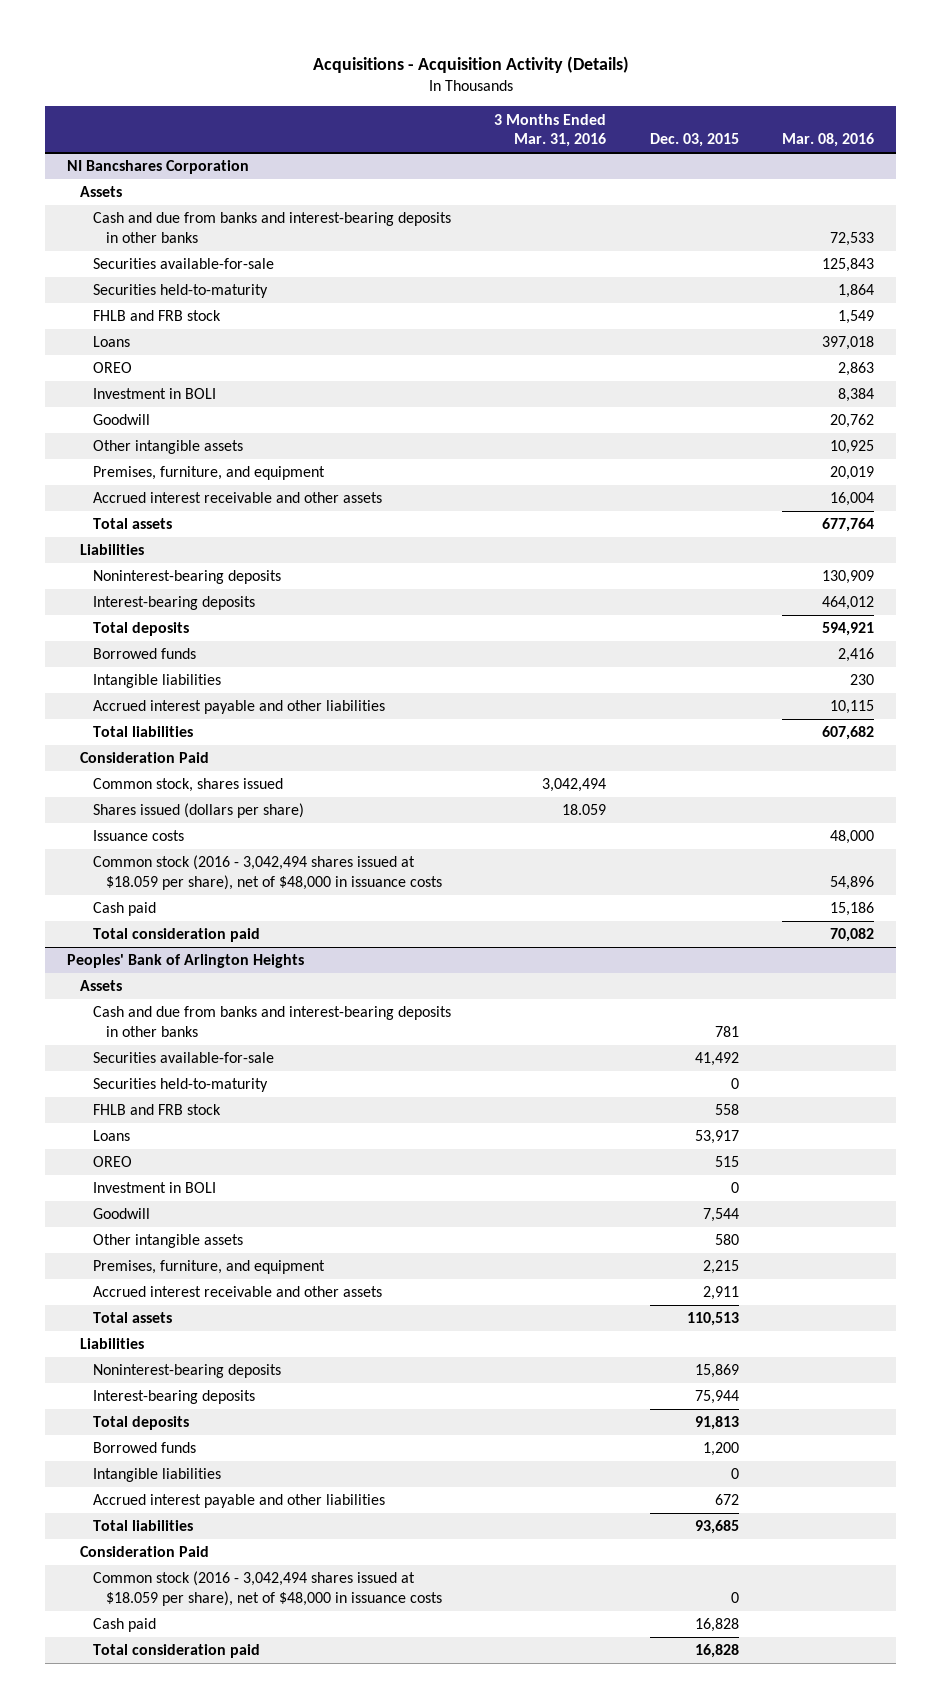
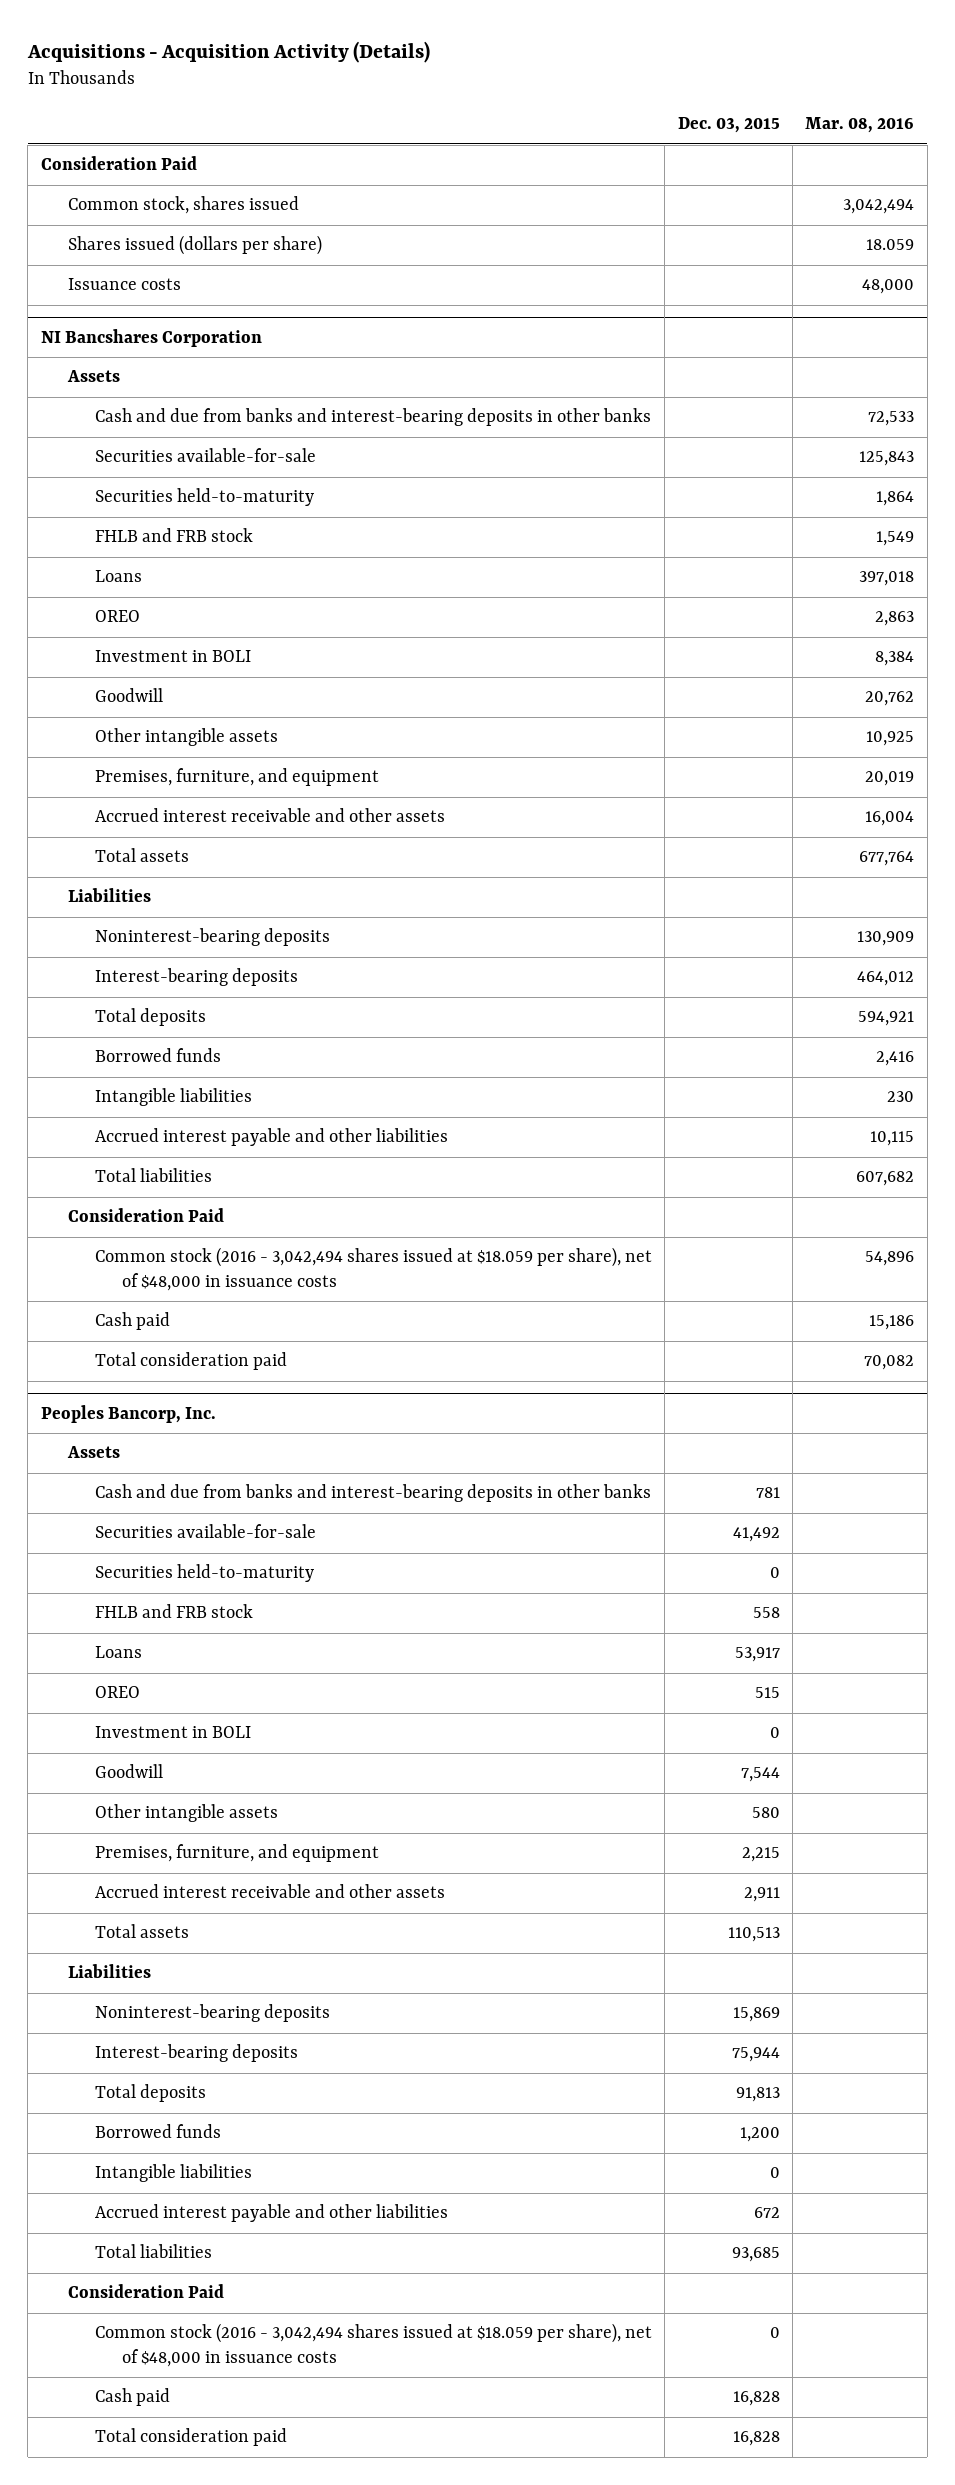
[494,113,607,148] 3 Months Ended Mar. 31, 2016 -> none
none -> [40,156,197,171] Consideration Paid
none -> [67,196,299,215] Common stock, shares issued
none -> [67,235,322,256] Shares issued (dollars per share)
none -> [67,278,181,291] Issuance costs
[93,778,284,793] Common stock, shares issued -> none
[93,803,305,819] Shares issued (dollars per share) -> none
[93,830,185,842] Issuance costs -> none
[67,954,305,969] Peoples' Bank of Arlington Heights -> [40,1404,216,1423] Peoples Bancorp, Inc.

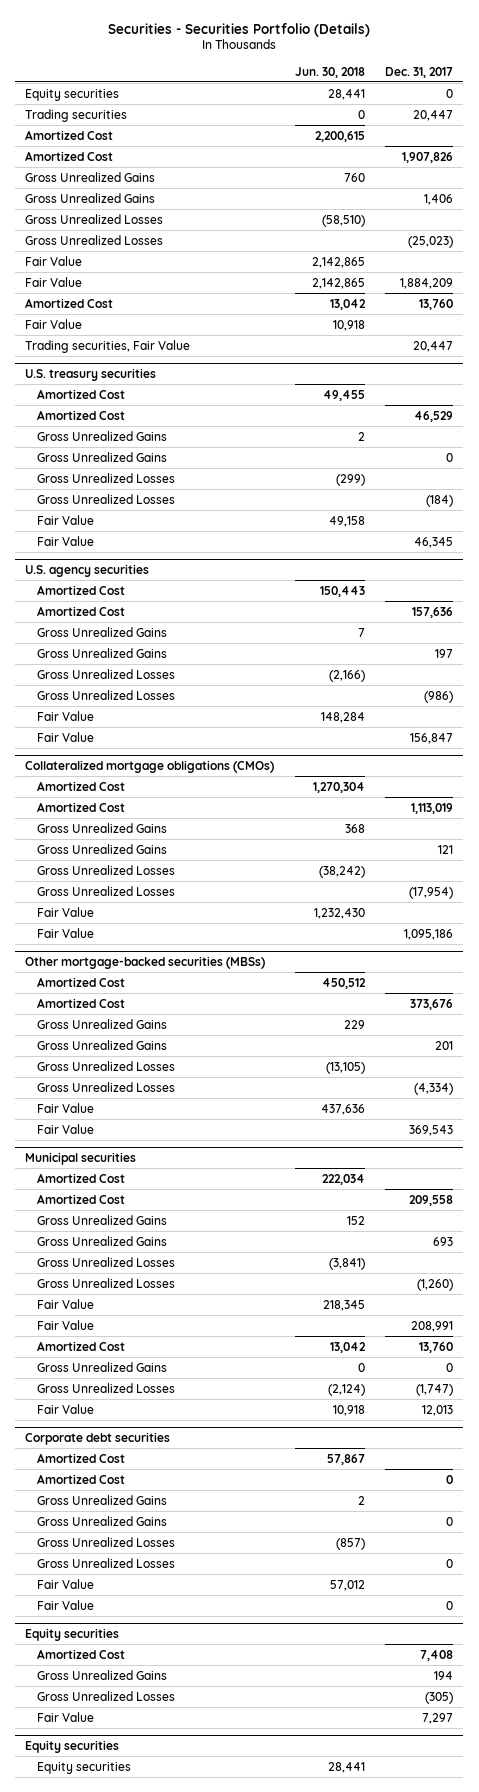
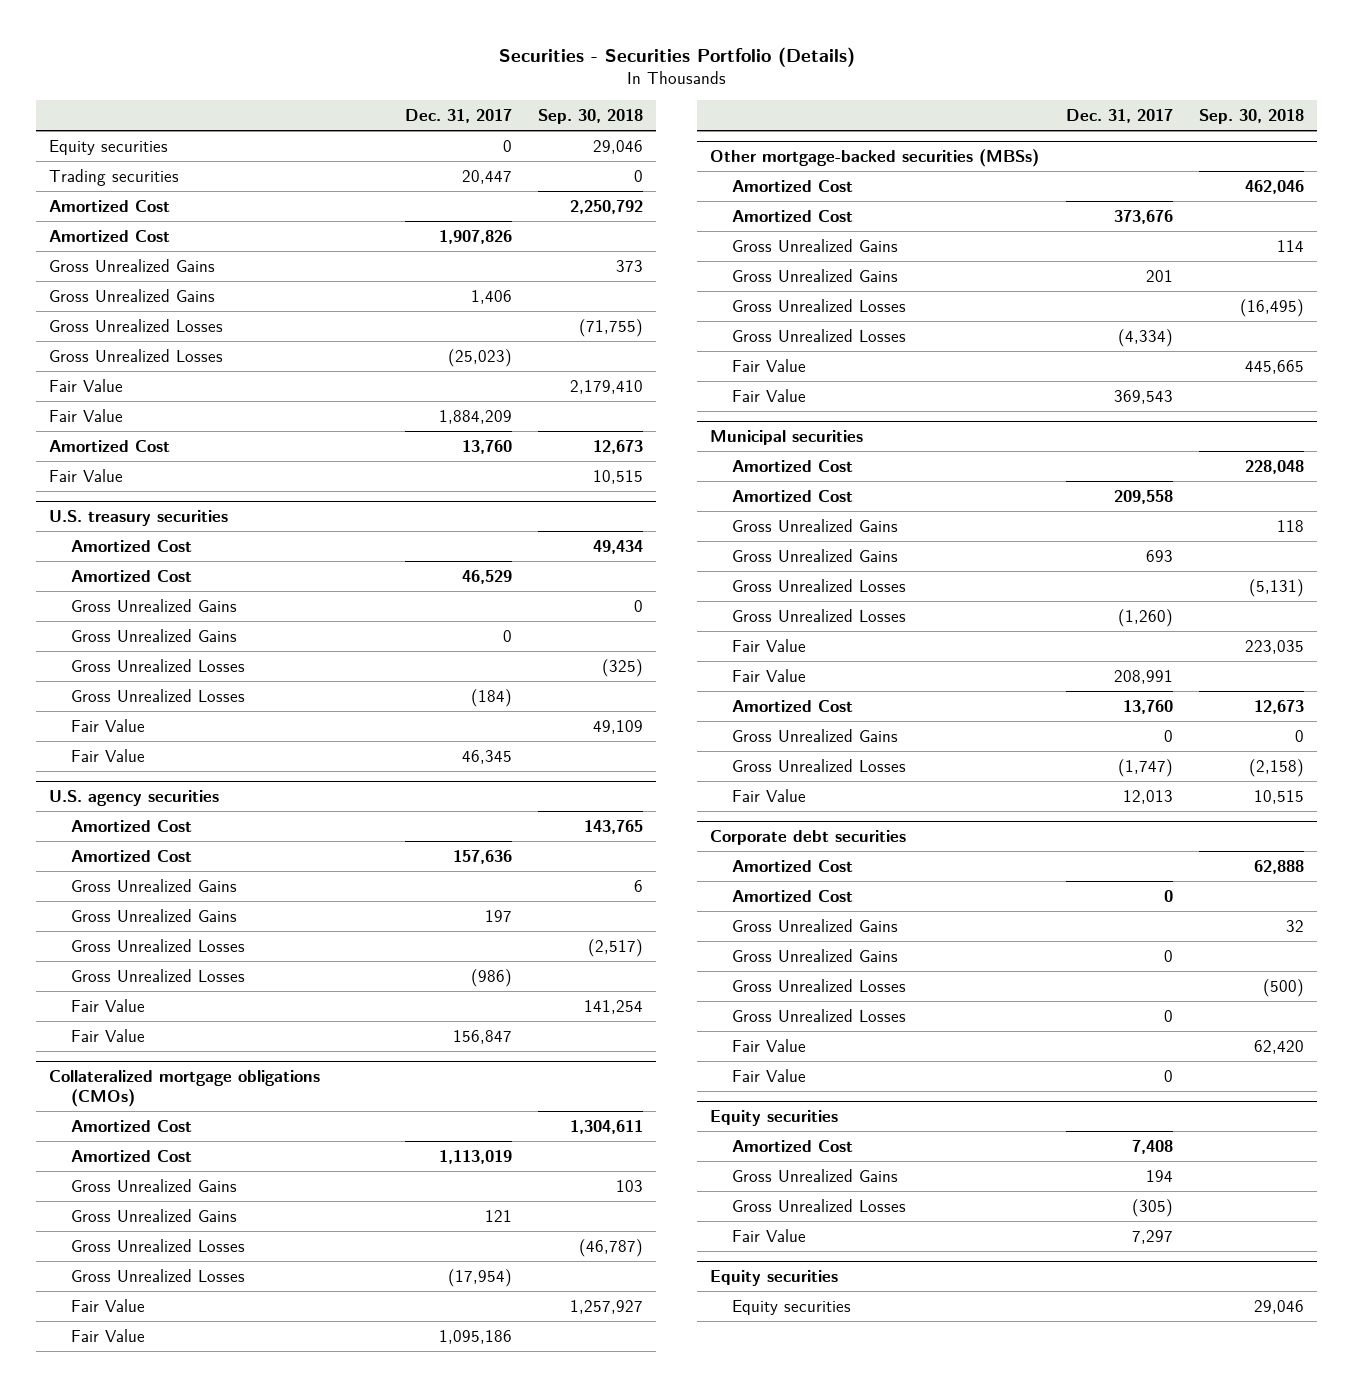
[294,66,365,78] Jun. 30, 2018 -> none
none -> [538,108,644,124] Sep. 30, 2018
[25,339,191,353] Trading securities, Fair Value -> none

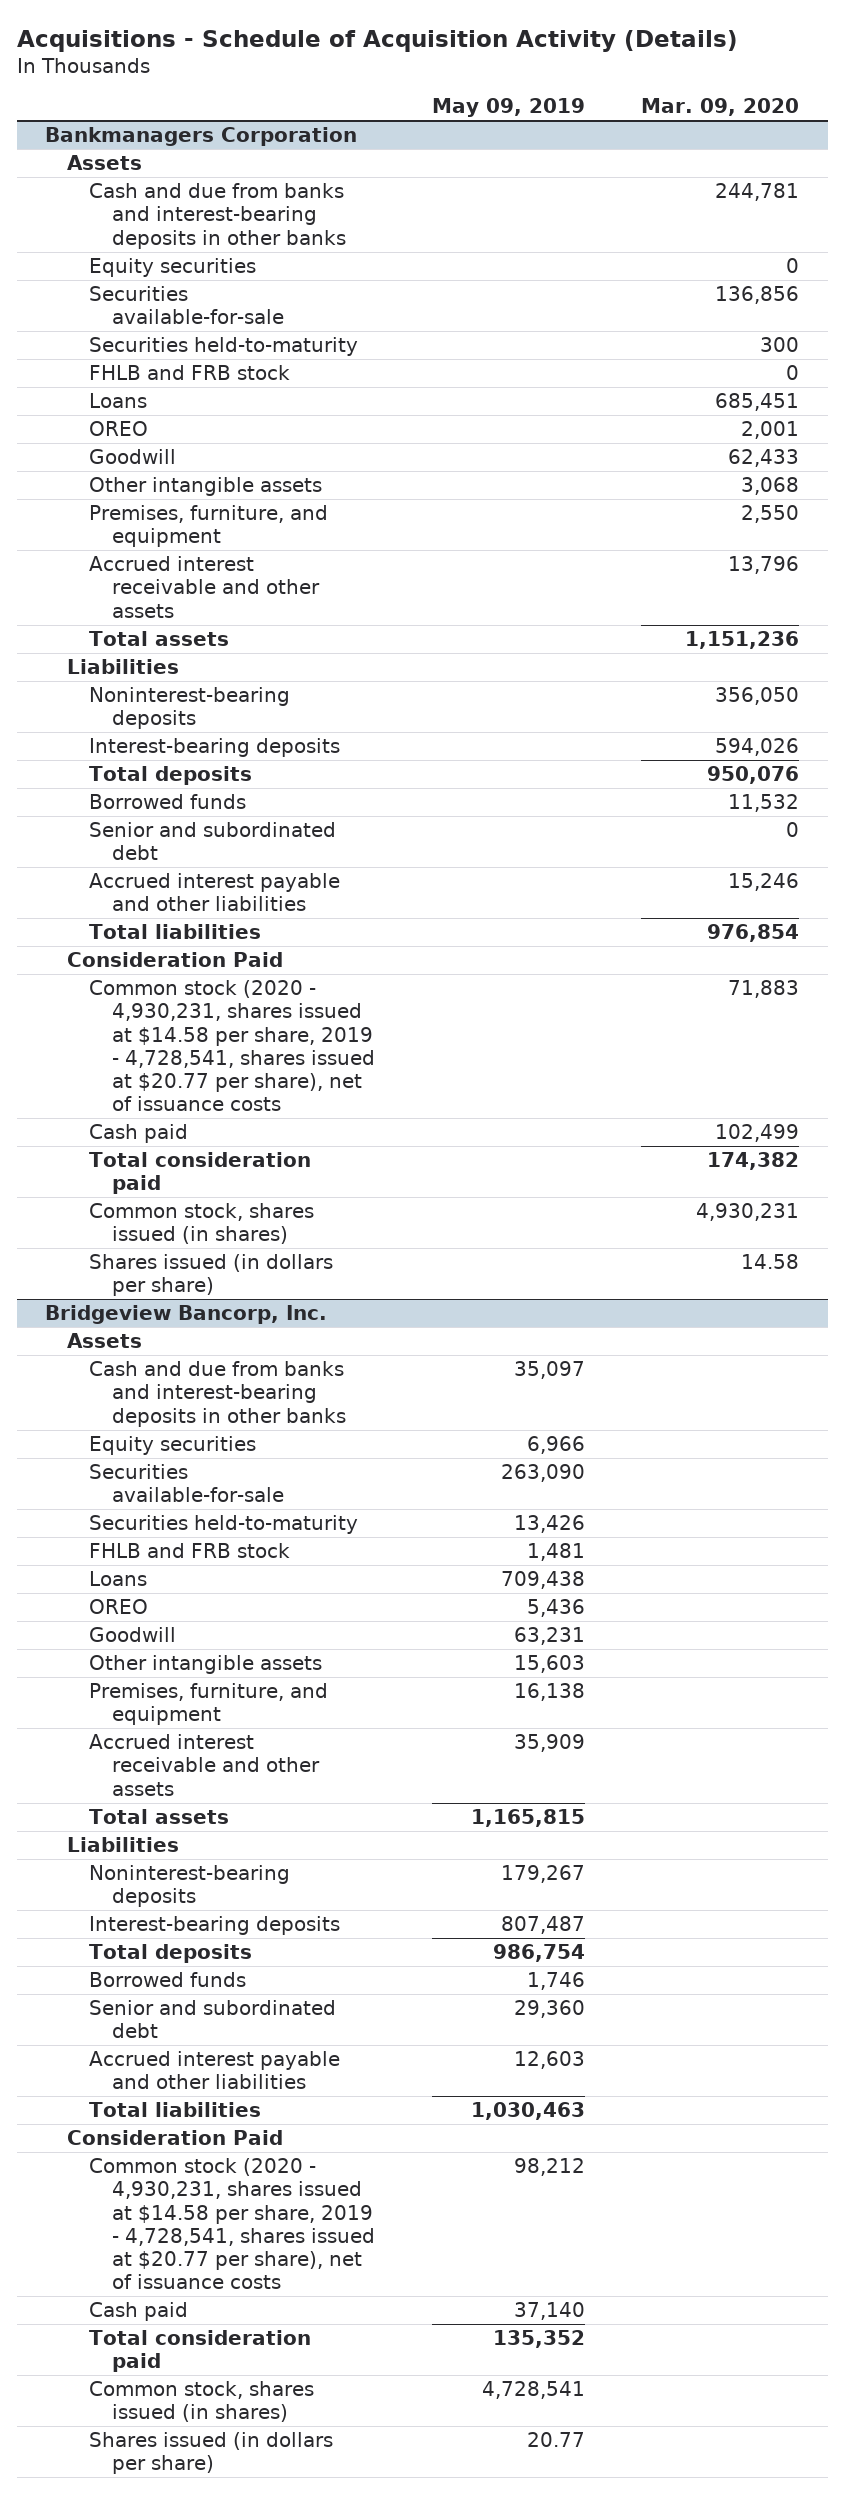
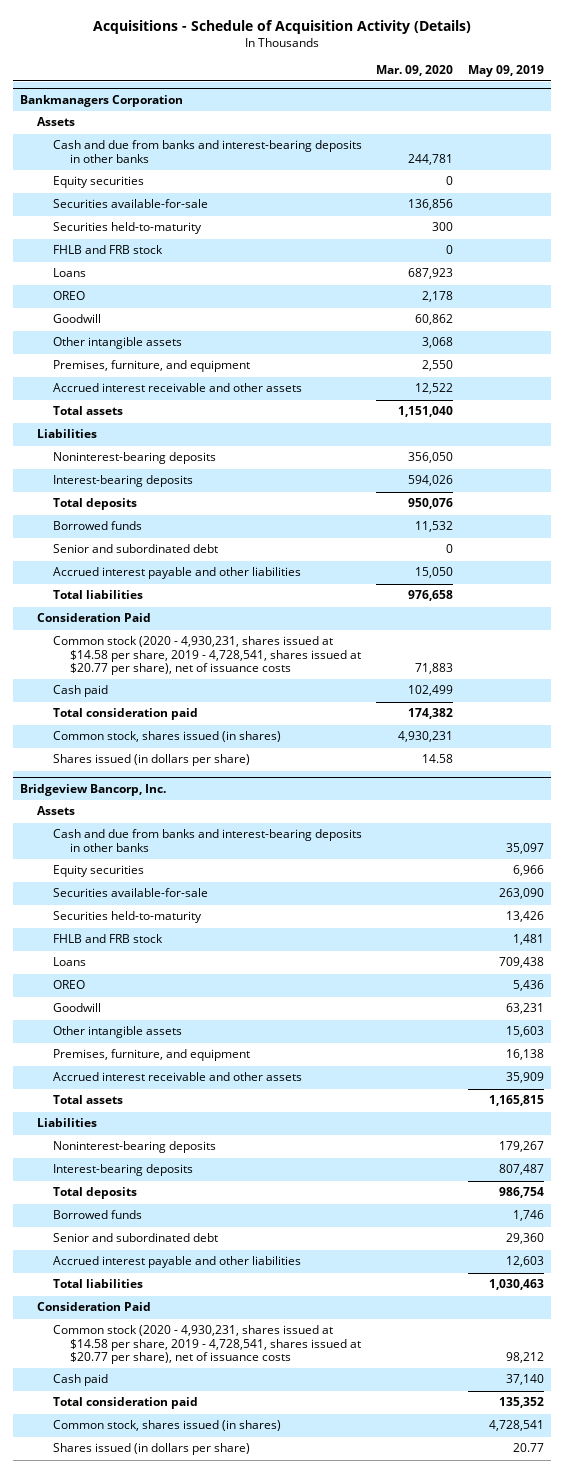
[715,393,800,412] 685,451 -> [408,268,454,280] 687,923
[741,421,800,440] 2,001 -> [422,291,454,303] 2,178
[728,449,800,468] 62,433 -> [415,314,454,326] 60,862
[728,556,800,575] 13,796 -> [415,383,454,395] 12,522
[685,631,800,650] 1,151,236 -> [398,406,454,418] 1,151,040
[728,873,800,892] 15,246 -> [415,567,454,579] 15,050
[707,924,800,943] 976,854 -> [408,590,454,602] 976,658

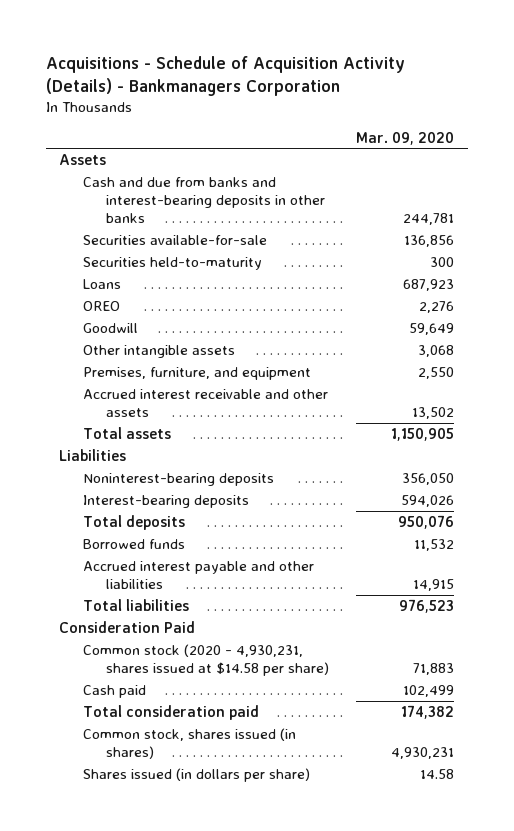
[92,19,471,34] Acquisitions - Schedule of Acquisition Activity (Details) -> [45,55,405,96] Acquisitions - Schedule of Acquisition Activity (Details) - Bankmanagers Corporation
[467,64,544,77] May 09, 2019 -> none
[20,95,184,108] Bankmanagers Corporation -> none
[53,176,145,189] Equity securities -> none
[53,245,164,255] FHLB and FRB stock -> none
[422,291,454,303] 2,178 -> [419,300,455,313] 2,276
[415,314,454,326] 60,862 -> [409,322,455,335] 59,649
[415,383,454,395] 12,522 -> [412,407,455,420] 13,502
[398,406,454,418] 1,151,040 -> [391,427,455,441] 1,150,905
[53,544,219,554] Senior and subordinated debt -> none
[415,567,454,579] 15,050 -> [413,579,455,592] 14,915
[408,590,454,602] 976,658 -> [399,598,455,613] 976,523
[53,636,361,676] Common stock (2020 - 4,930,231, shares issued at $14.58 per share, 2019 - 4,728,541, shares issued at $20.77 per share), net of issuance costs -> [82,643,330,677] Common stock (2020 - 4,930,231, shares issued at $14.58 per share)
[20,784,167,797] Bridgeview Bancorp, Inc. -> none
[36,806,75,816] Assets -> none
[53,829,363,852] Cash and due from banks and interest-bearing deposits in other banks -> none
[53,865,145,878] Equity securities -> none
[53,888,209,898] Securities available-for-sale -> none
[53,911,203,924] Securities held-to-maturity -> none
[53,934,164,944] FHLB and FRB stock -> none
[53,957,87,967] Loans -> none
[53,980,86,990] OREO -> none
[53,1003,102,1013] Goodwill -> none
[53,1026,183,1039] Other intangible assets -> none
[53,1049,251,1062] Premises, furniture, and equipment -> none
[53,1072,303,1082] Accrued interest receivable and other assets -> none
[53,1095,124,1105] Total assets -> none
[36,1118,97,1128] Liabilities -> none
[53,1141,217,1154] Noninterest-bearing deposits -> none
[53,1164,194,1177] Interest-bearing deposits -> none
[53,1187,138,1200] Total deposits -> none
[53,1210,143,1220] Borrowed funds -> none
[53,1233,219,1243] Senior and subordinated debt -> none
[53,1256,302,1269] Accrued interest payable and other liabilities -> none
[53,1279,144,1289] Total liabilities -> none
[36,1302,151,1312] Consideration Paid -> none
[53,1325,361,1365] Common stock (2020 - 4,930,231, shares issued at $14.58 per share, 2019 - 4,728,541, shares issued at $20.77 per share), net of issuance costs -> none
[53,1374,109,1387] Cash paid -> none
[53,1397,199,1410] Total consideration paid -> none
[53,1420,282,1432] Common stock, shares issued (in shares) -> none
[53,1443,251,1456] Shares issued (in dollars per share) -> none

